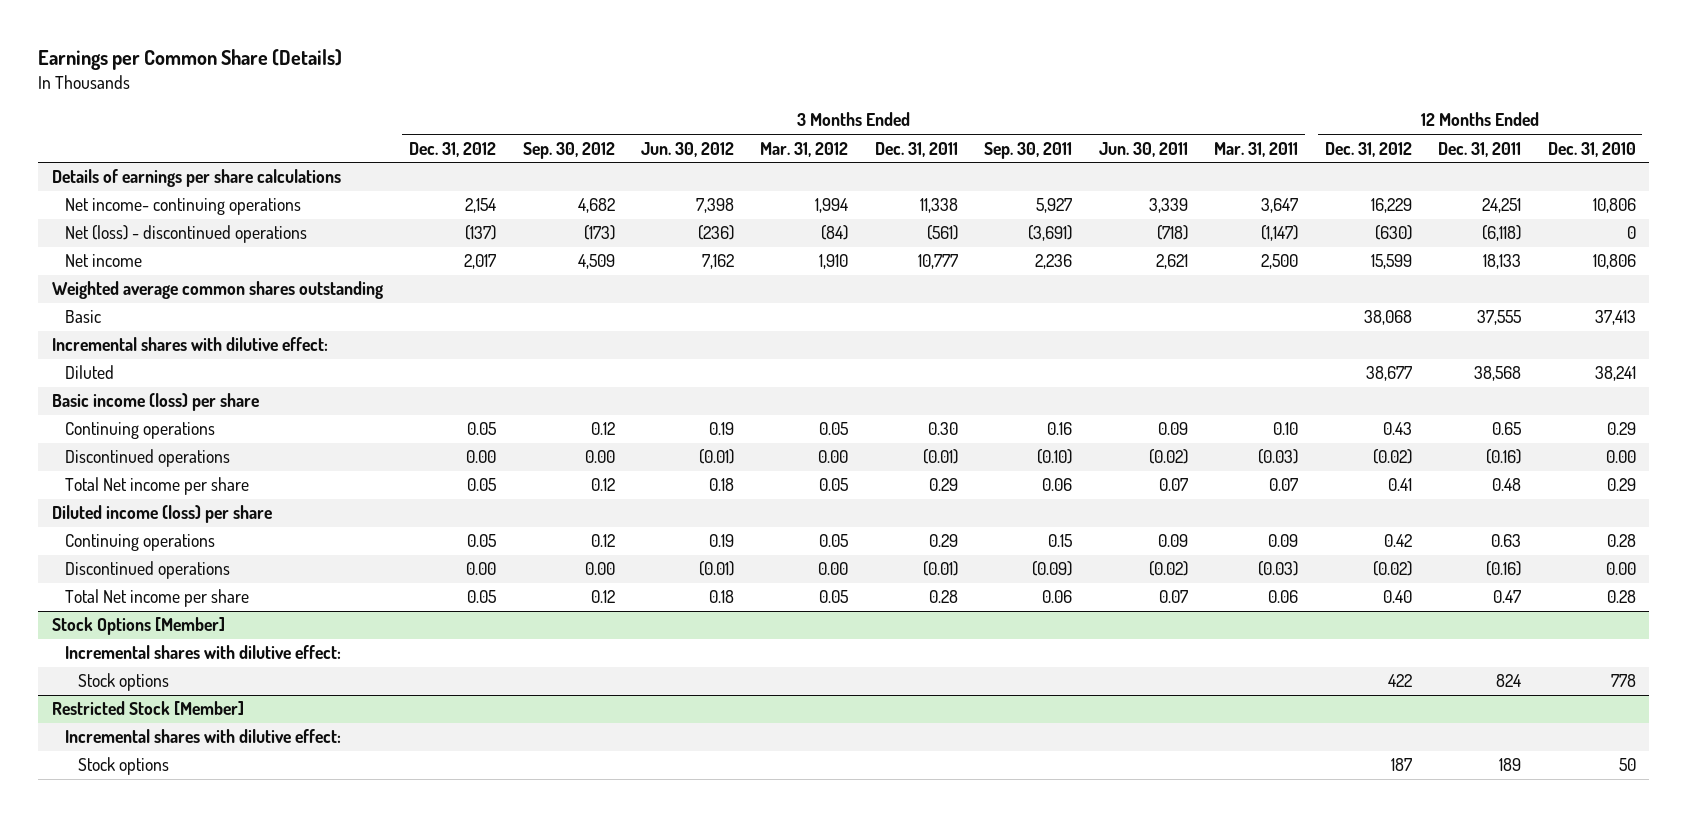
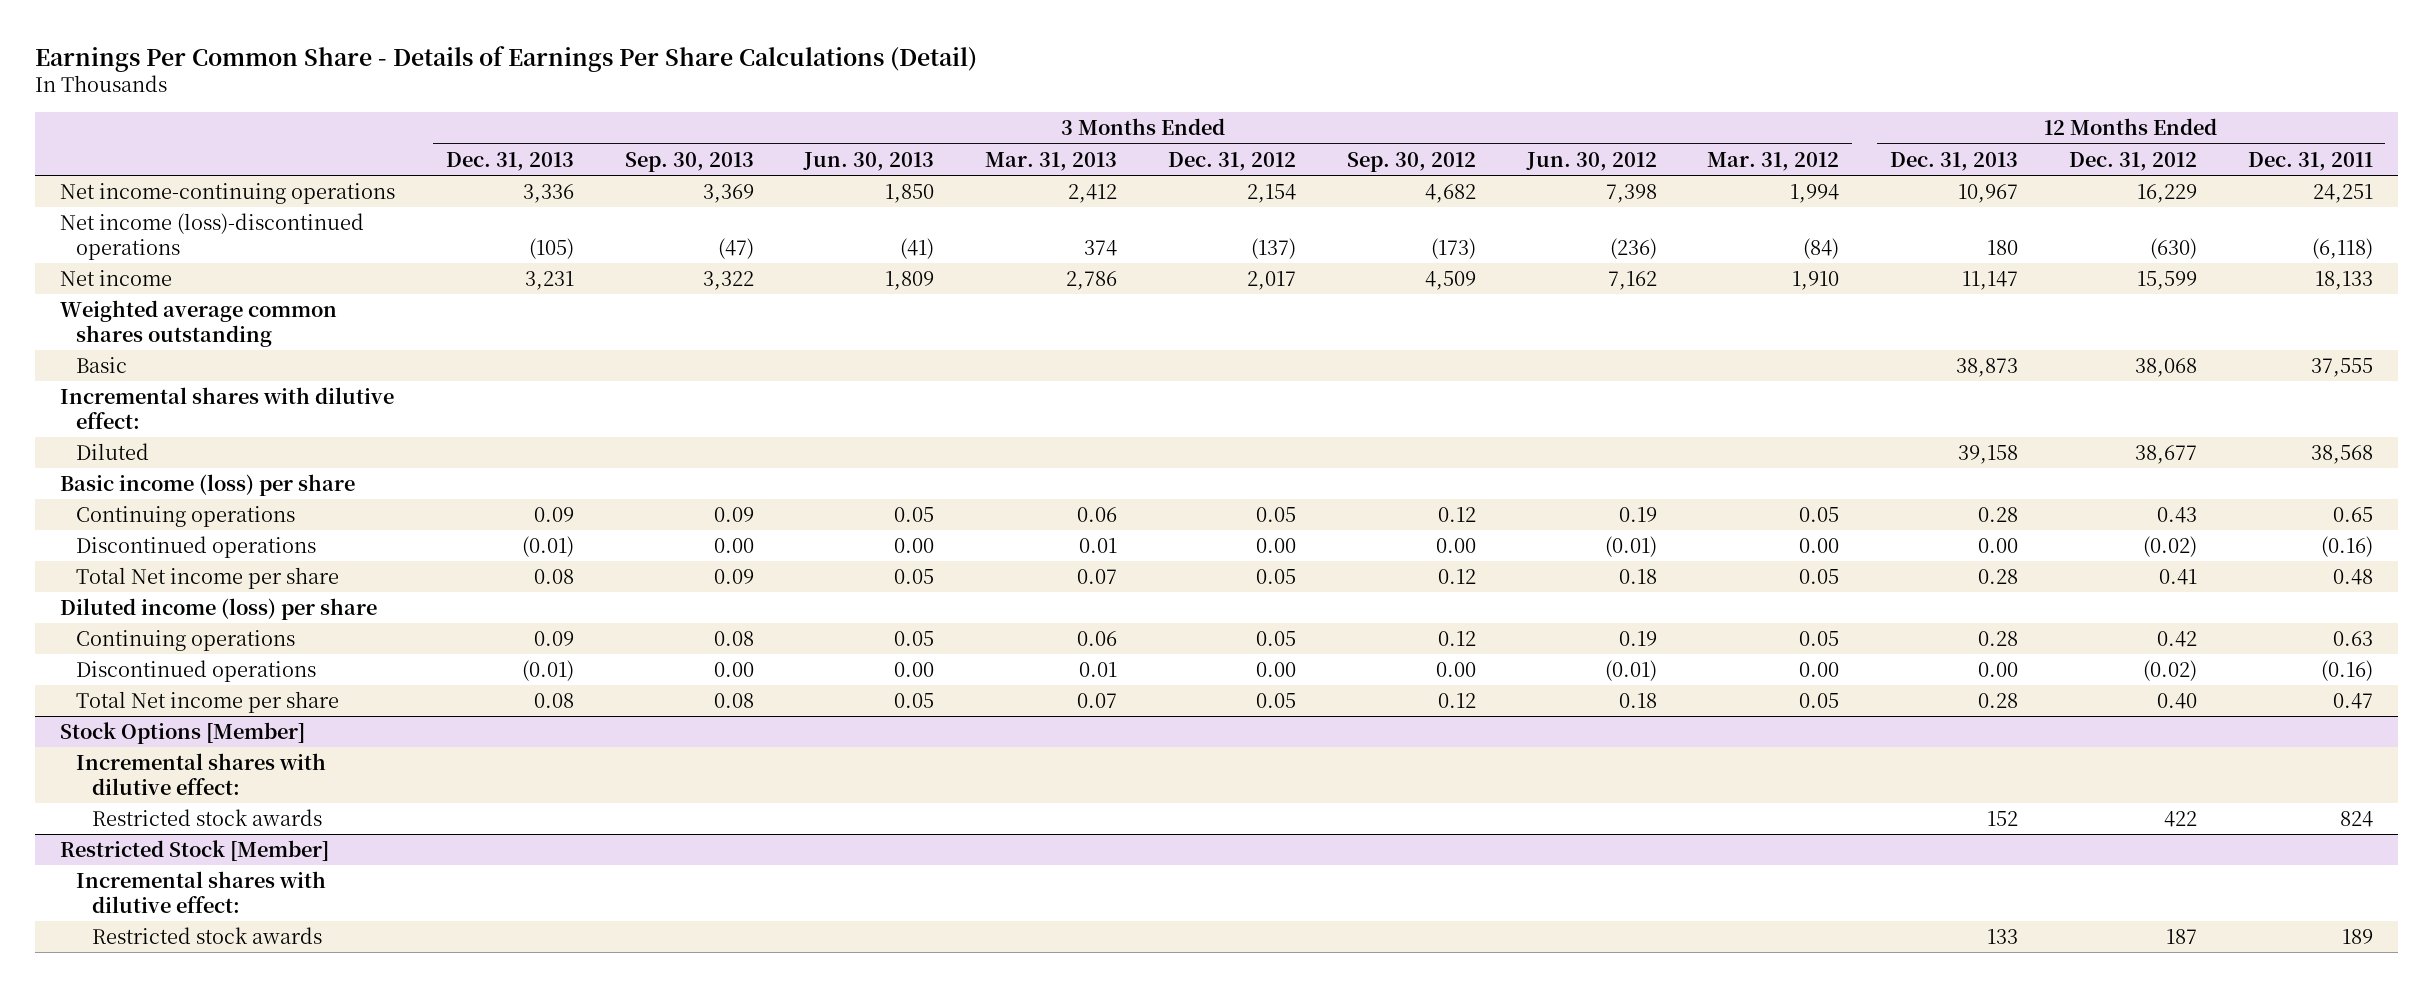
[38,49,343,71] Earnings per Common Share (Details) -> [34,45,977,72] Earnings Per Common Share - Details of Earnings Per Share Calculations (Detail)
[874,141,958,157] Dec. 31, 2011 -> none
[984,141,1073,159] Sep. 30, 2011 -> none
[1098,141,1188,157] Jun. 30, 2011 -> none
[1214,141,1299,157] Mar. 31, 2011 -> none
[1547,141,1636,157] Dec. 31, 2010 -> none
none -> [445,151,574,171] Dec. 31, 2013
none -> [624,151,754,172] Sep. 30, 2013
none -> [803,151,935,171] Jun. 30, 2013
none -> [985,151,1118,171] Mar. 31, 2013
none -> [1890,151,2019,171] Dec. 31, 2013
[51,169,341,188] Details of earnings per share calculations -> none
[64,198,301,216] Net income- continuing operations -> [59,182,395,204] Net income-continuing operations
[64,225,307,244] Net (loss) - discontinued operations -> [59,212,364,260] Net income (loss)-discontinued operations
[78,673,170,692] Stock options -> [91,808,322,826] Restricted stock awards
[78,757,170,776] Stock options -> [91,926,322,944] Restricted stock awards

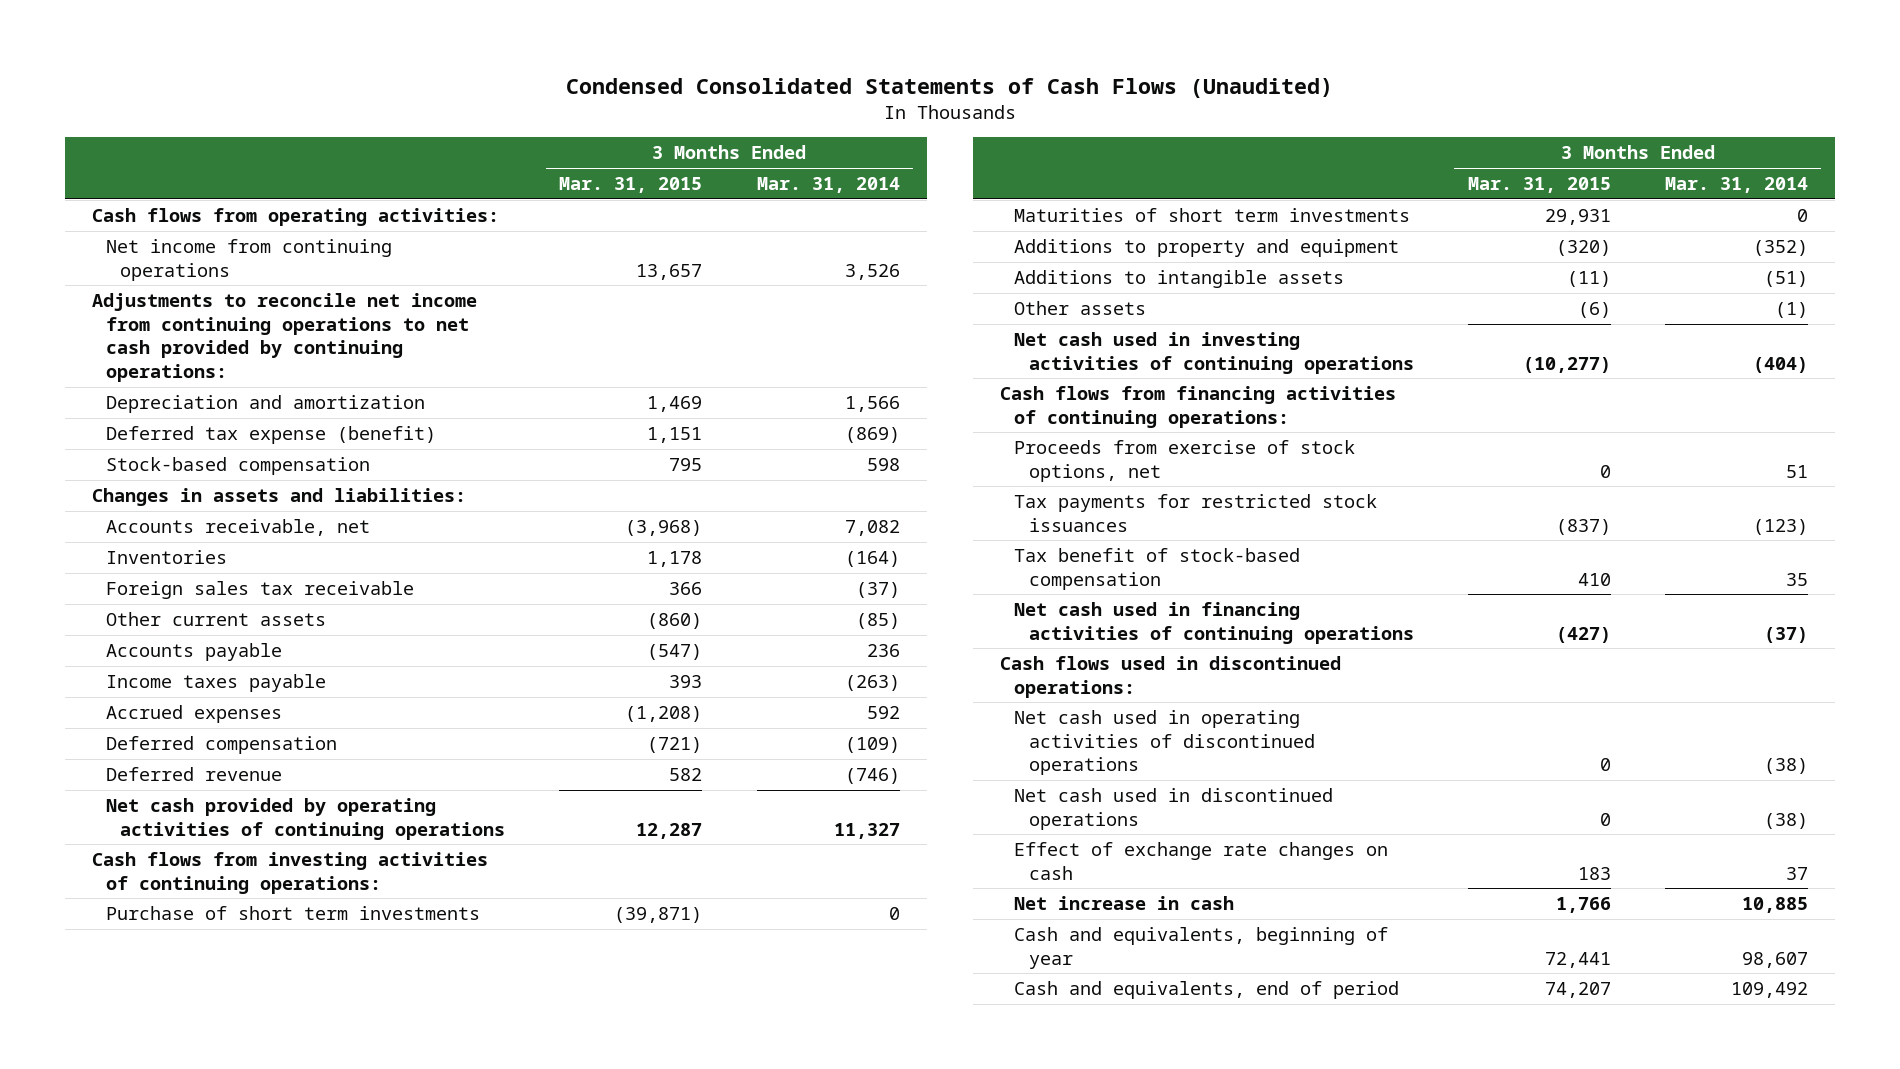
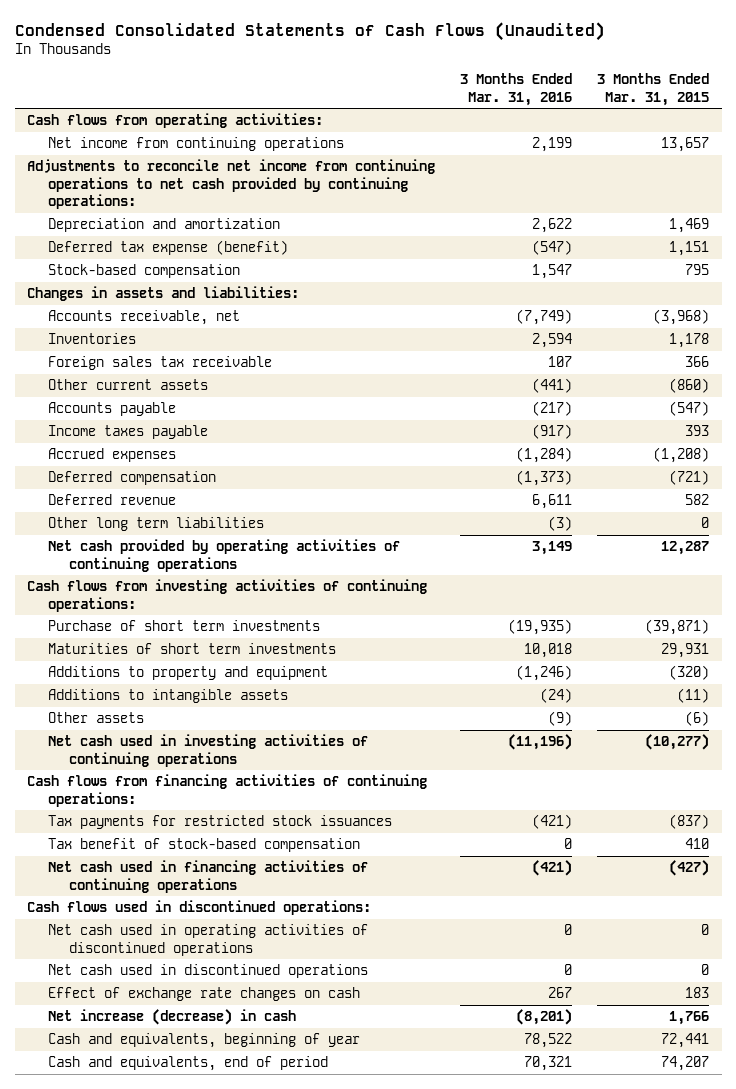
[756,177,900,194] Mar. 31, 2014 -> none
none -> [460,73,573,106] 3 Months Ended Mar. 31, 2016
none -> [47,517,264,532] Other long term liabilities
[1014,440,1356,482] Proceeds from exercise of stock options, net -> none
[1014,896,1235,911] Net increase in cash -> [47,1009,296,1026] Net increase (decrease) in cash

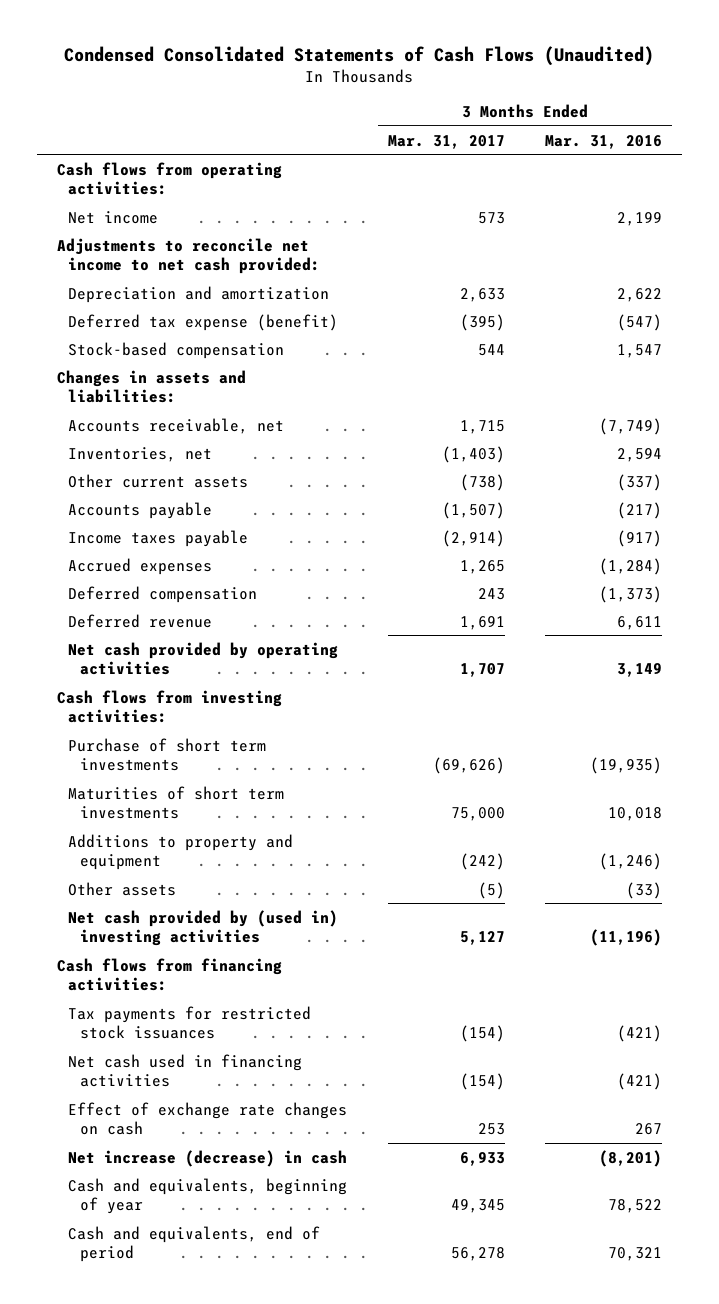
[597,73,710,106] 3 Months Ended Mar. 31, 2015 -> none
none -> [387,134,505,149] Mar. 31, 2017
[47,137,344,152] Net income from continuing operations -> [68,210,159,224] Net income
[27,159,436,210] Adjustments to reconcile net income from continuing operations to net cash provided by continuing operations: -> [56,237,321,275] Adjustments to reconcile net income to net cash provided:
[47,356,272,371] Foreign sales tax receivable -> none
[47,333,136,345] Inventories -> [68,446,213,462] Inventories, net
[532,378,573,394] (441) -> [616,473,662,491] (337)
[47,517,264,532] Other long term liabilities -> none
[47,539,400,572] Net cash provided by operating activities of continuing operations -> [68,641,339,676] Net cash provided by operating activities
[27,579,428,612] Cash flows from investing activities of continuing operations: -> [56,689,282,724] Cash flows from investing activities:
[47,689,288,704] Additions to intangible assets -> none
[548,711,573,727] (9) -> [625,881,662,899] (33)
[47,734,368,767] Net cash used in investing activities of continuing operations -> [68,909,339,947] Net cash provided by (used in) investing activities
[27,774,428,807] Cash flows from financing activities of continuing operations: -> [56,957,282,992] Cash flows from financing activities:
[47,838,360,853] Tax benefit of stock-based compensation -> none
[27,900,372,916] Cash flows used in discontinued operations: -> none
[47,924,368,956] Net cash used in operating activities of discontinued operations -> none
[47,964,368,979] Net cash used in discontinued operations -> none
[47,860,368,893] Net cash used in financing activities of continuing operations -> [68,1053,303,1088] Net cash used in financing activities

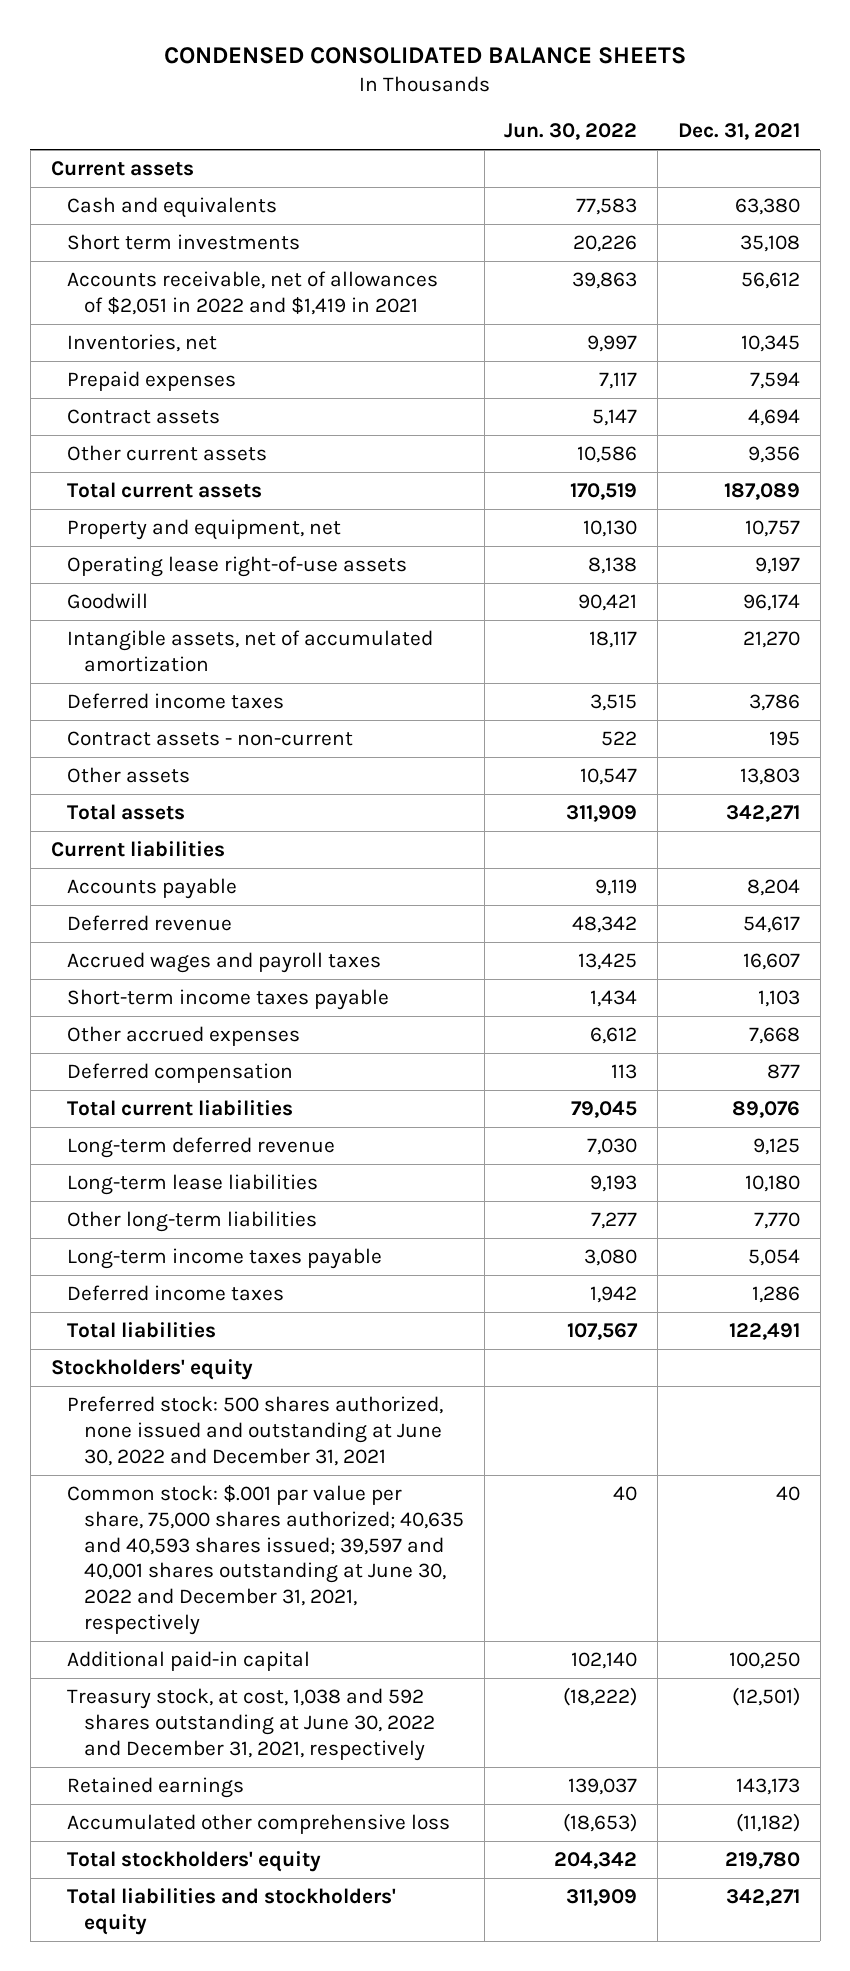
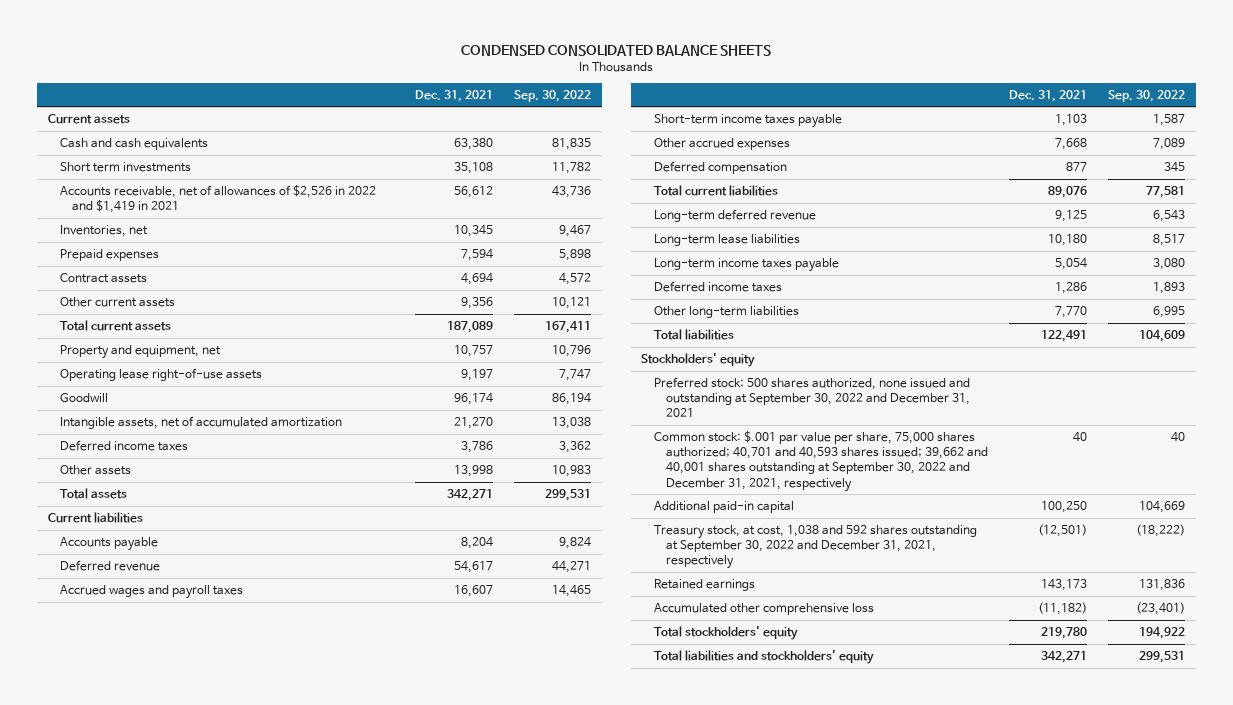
[504,123,638,141] Jun. 30, 2022 -> none
none -> [514,89,592,102] Sep. 30, 2022
[67,197,278,219] Cash and equivalents -> [59,138,208,151] Cash and cash equivalents
[67,271,439,315] Accounts receivable, net of allowances of $2,051 in 2022 and $1,419 in 2021 -> [59,185,376,214] Accounts receivable, net of allowances of $2,526 in 2022 and $1,419 in 2021
[67,731,354,747] Contract assets - non-current -> none
[739,768,800,786] 13,803 -> [454,465,494,478] 13,998
[67,1211,318,1233] Other long-term liabilities -> [653,306,799,319] Other long-term liabilities
[67,1396,444,1466] Preferred stock: 500 shares authorized, none issued and outstanding at June 30, 2022 and December 31, 2021 -> [653,377,970,418] Preferred stock: 500 shares authorized, none issued and outstanding at September 30, 2022 and December 31, 2021
[67,1485,464,1636] Common stock: $.001 par value per share, 75,000 shares authorized; 40,635 and 40,593 shares issued; 39,597 and 40,001 shares outstanding at June 30, 2022 and December 31, 2021, respectively -> [653,431,988,492] Common stock: $.001 par value per share, 75,000 shares authorized; 40,701 and 40,593 shares issued; 39,662 and 40,001 shares outstanding at September 30, 2022 and December 31, 2021, respectively
[67,1688,435,1761] Treasury stock, at cost, 1,038 and 592 shares outstanding at June 30, 2022 and December 31, 2021, respectively -> [653,525,977,570] Treasury stock, at cost, 1,038 and 592 shares outstanding at September 30, 2022 and December 31, 2021, respectively

